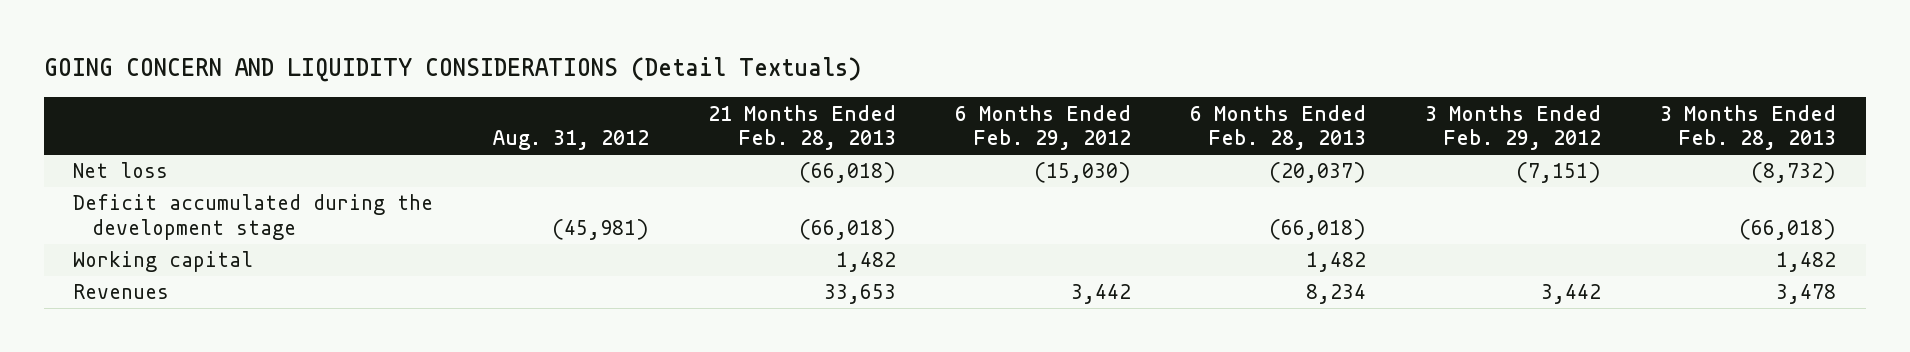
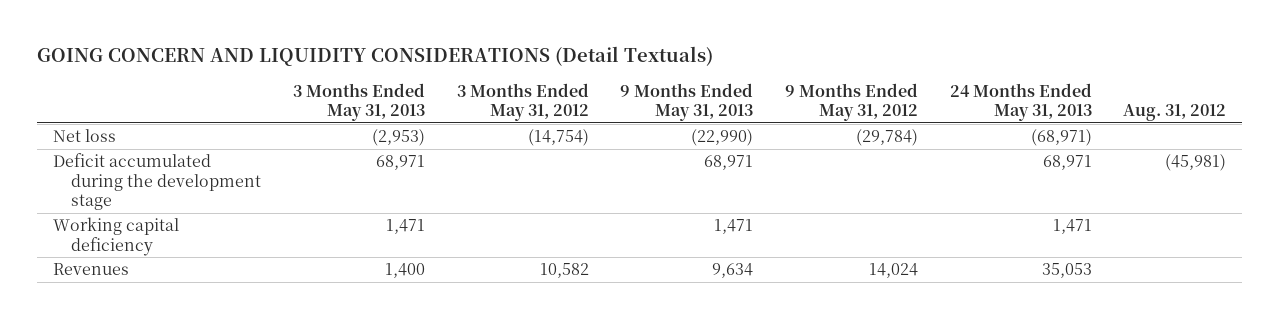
[707,104,896,151] 21 Months Ended Feb. 28, 2013 -> none
[954,104,1131,151] 6 Months Ended Feb. 29, 2012 -> none
[1190,104,1367,151] 6 Months Ended Feb. 28, 2013 -> none
[1425,104,1602,151] 3 Months Ended Feb. 29, 2012 -> none
[1660,104,1837,151] 3 Months Ended Feb. 28, 2013 -> none
none -> [292,82,425,121] 3 Months Ended May 31, 2013
none -> [456,82,589,121] 3 Months Ended May 31, 2012
none -> [620,82,754,121] 9 Months Ended May 31, 2013
none -> [785,82,919,121] 9 Months Ended May 31, 2012
none -> [949,82,1092,121] 24 Months Ended May 31, 2013
[73,251,254,273] Working capital -> [53,217,180,256] Working capital deficiency

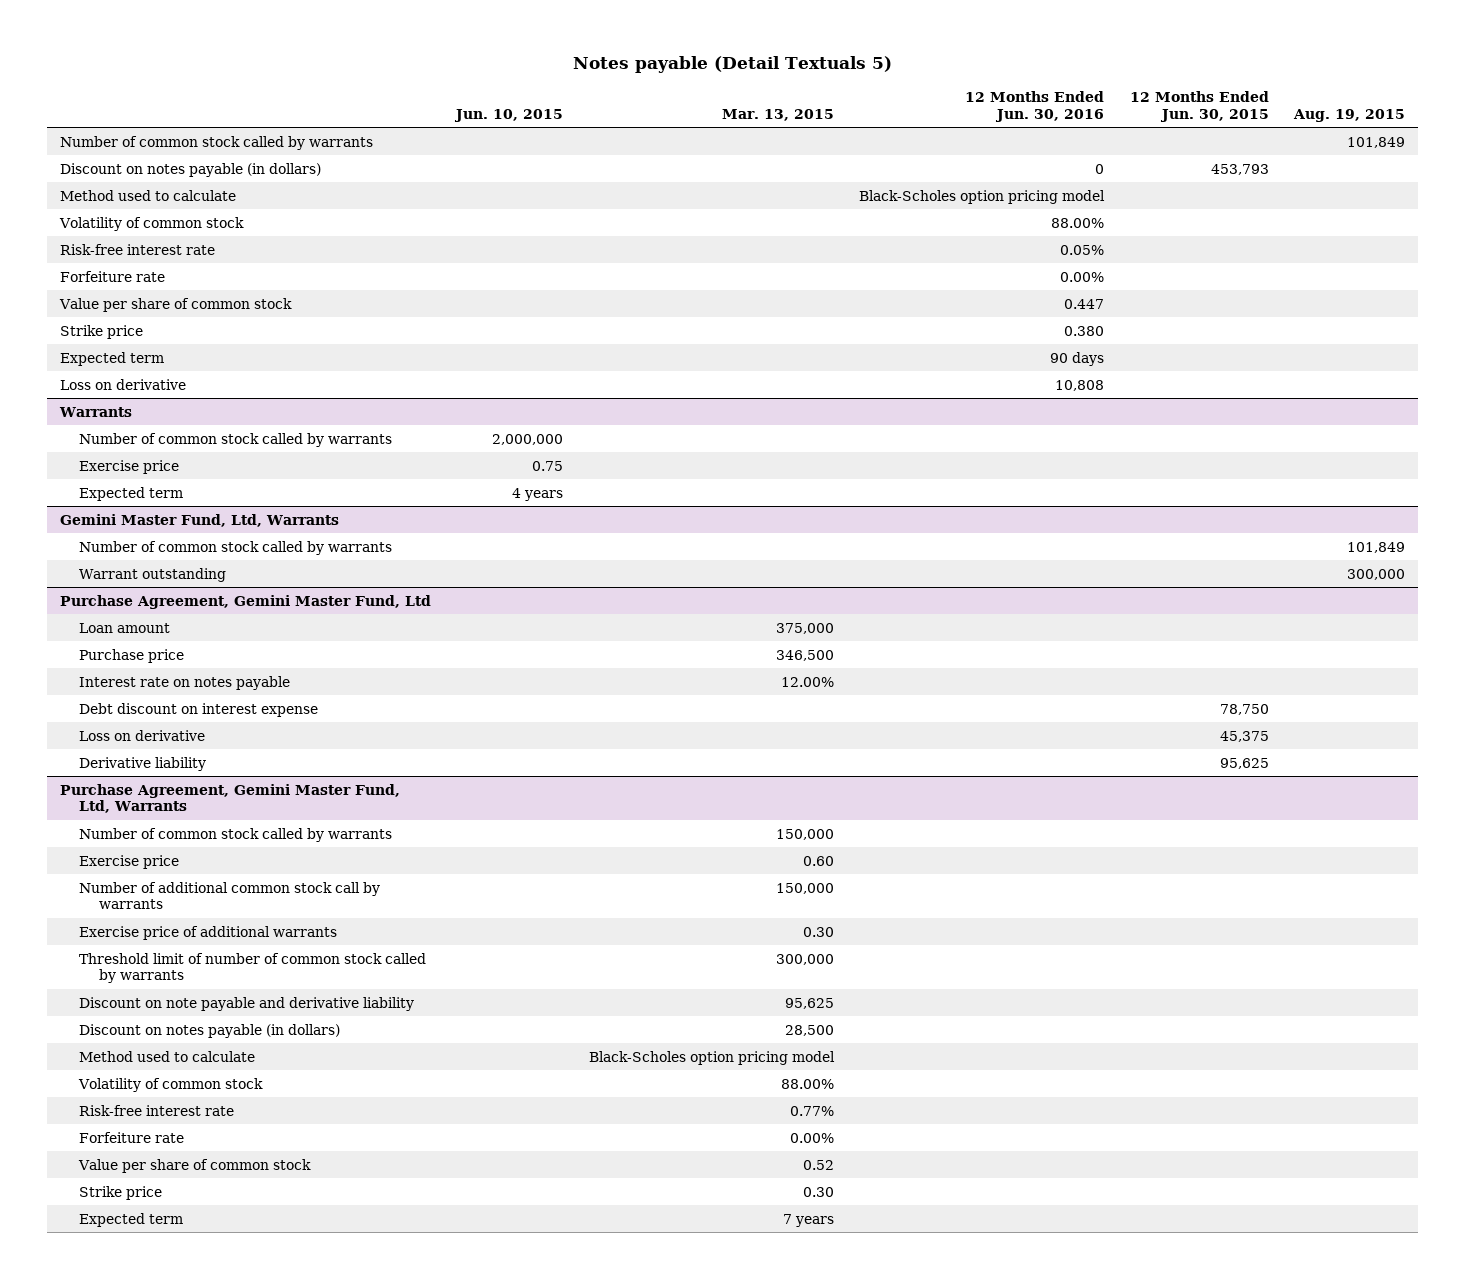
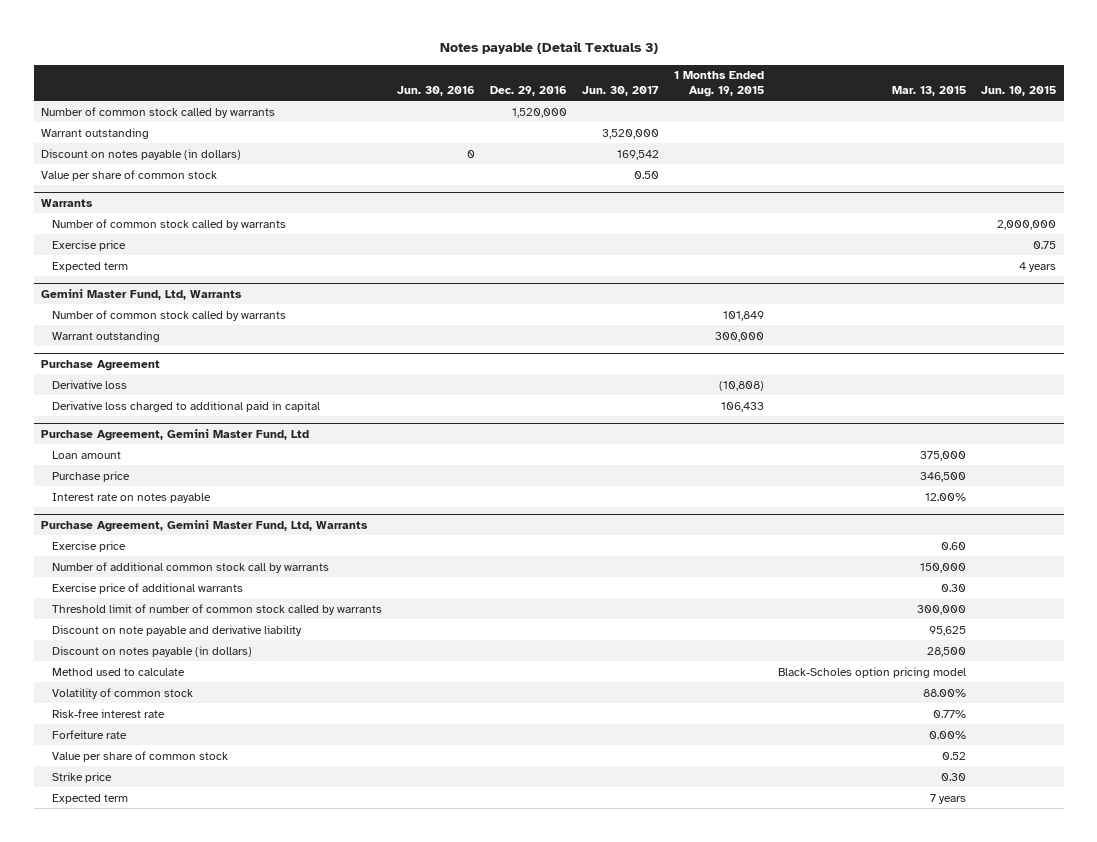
[573,56,893,74] Notes payable (Detail Textuals 5) -> [439,41,658,55] Notes payable (Detail Textuals 3)
[965,90,1105,122] 12 Months Ended Jun. 30, 2016 -> none
[1129,90,1269,122] 12 Months Ended Jun. 30, 2015 -> none
[1293,108,1406,122] Aug. 19, 2015 -> none
none -> [396,86,475,97] Jun. 30, 2016
none -> [489,86,567,97] Dec. 29, 2016
none -> [581,86,659,97] Jun. 30, 2017
none -> [673,71,764,98] 1 Months Ended Aug. 19, 2015
none -> [40,127,149,139] Warrant outstanding
[59,189,236,201] Method used to calculate -> none
[58,216,244,231] Volatility of common stock -> none
[59,243,215,255] Risk-free interest rate -> none
[59,270,165,282] Forfeiture rate -> none
[59,324,143,339] Strike price -> none
[59,351,164,366] Expected term -> none
[59,378,186,390] Loss on derivative -> none
none -> [40,360,160,372] Purchase Agreement
none -> [52,379,128,389] Derivative loss
none -> [52,400,321,412] Derivative loss charged to additional paid in capital
[79,702,319,717] Debt discount on interest expense -> none
[79,729,206,741] Loss on derivative -> none
[79,756,207,771] Derivative liability -> none
[79,827,393,842] Number of common stock called by warrants -> none

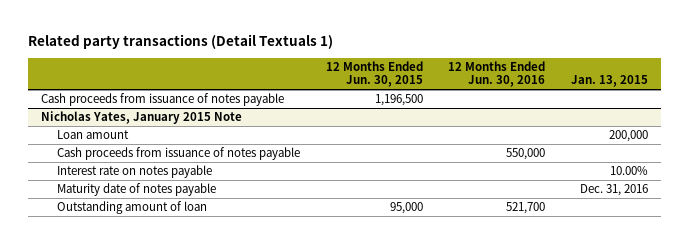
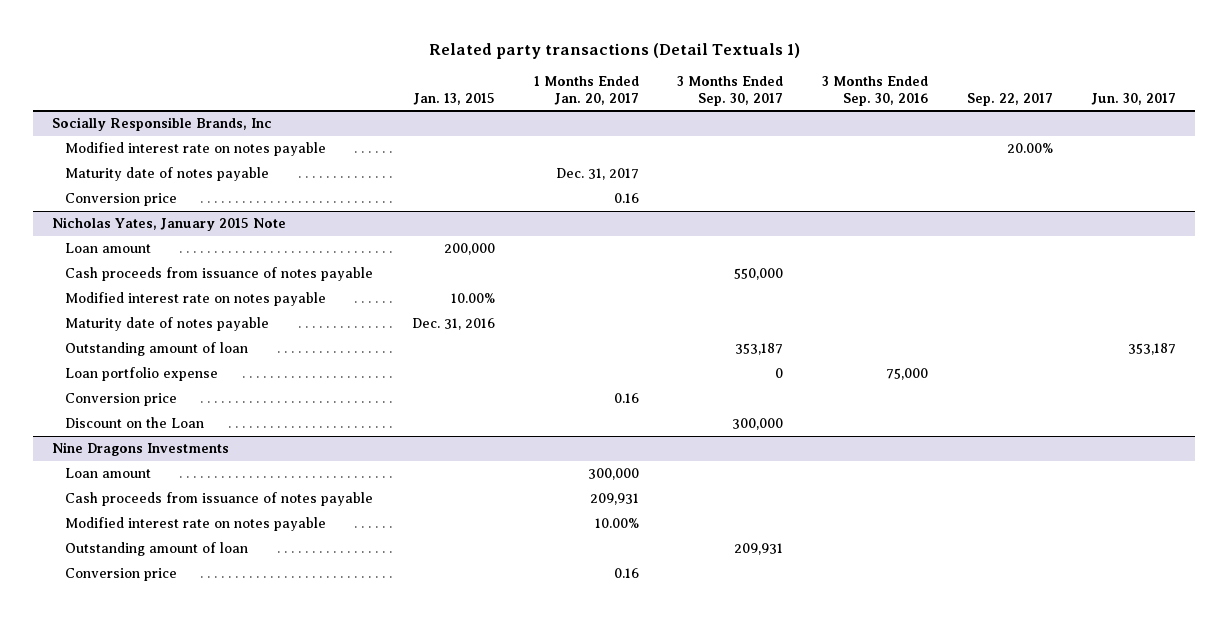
[325,60,423,88] 12 Months Ended Jun. 30, 2015 -> none
[448,60,546,88] 12 Months Ended Jun. 30, 2016 -> none
none -> [533,76,639,105] 1 Months Ended Jan. 20, 2017
none -> [677,76,784,106] 3 Months Ended Sep. 30, 2017
none -> [822,76,929,106] 3 Months Ended Sep. 30, 2016
none -> [967,92,1054,106] Sep. 22, 2017
none -> [1090,92,1176,105] Jun. 30, 2017
[40,93,284,107] Cash proceeds from issuance of notes payable -> none
none -> [52,117,273,132] Socially Responsible Brands, Inc
none -> [64,142,326,157] Modified interest rate on notes payable
none -> [64,167,269,182] Maturity date of notes payable
none -> [64,193,177,207] Conversion price
[56,165,212,179] Interest rate on notes payable -> [64,292,326,307] Modified interest rate on notes payable
none -> [64,367,218,382] Loan portfolio expense
none -> [64,393,177,407] Conversion price
none -> [64,417,204,429] Discount on the Loan
none -> [52,442,230,457] Nine Dragons Investments
none -> [64,468,151,479] Loan amount
none -> [64,492,373,507] Cash proceeds from issuance of notes payable
none -> [64,517,326,532] Modified interest rate on notes payable
none -> [64,542,248,557] Outstanding amount of loan
none -> [64,568,177,582] Conversion price

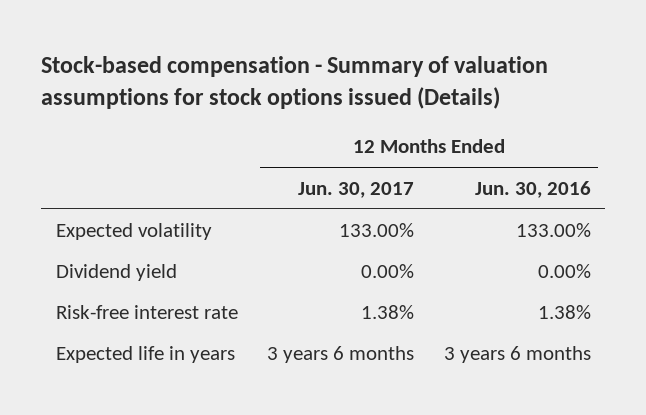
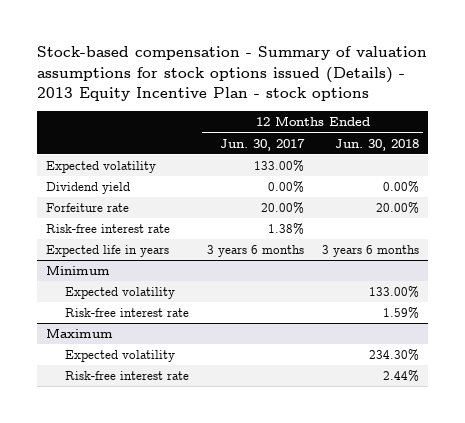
[41,56,549,110] Stock-based compensation - Summary of valuation assumptions for stock options issued (Details) -> [36,46,427,102] Stock-based compensation - Summary of valuation assumptions for stock options issued (Details) - 2013 Equity Incentive Plan - stock options
[474,180,591,198] Jun. 30, 2016 -> none
none -> [334,138,419,151] Jun. 30, 2018
none -> [45,203,129,213] Forfeiture rate
none -> [45,265,110,276] Minimum
none -> [64,287,175,300] Expected volatility
none -> [64,308,189,318] Risk-free interest rate
none -> [45,328,113,339] Maximum
none -> [64,350,175,363] Expected volatility
none -> [64,371,189,381] Risk-free interest rate

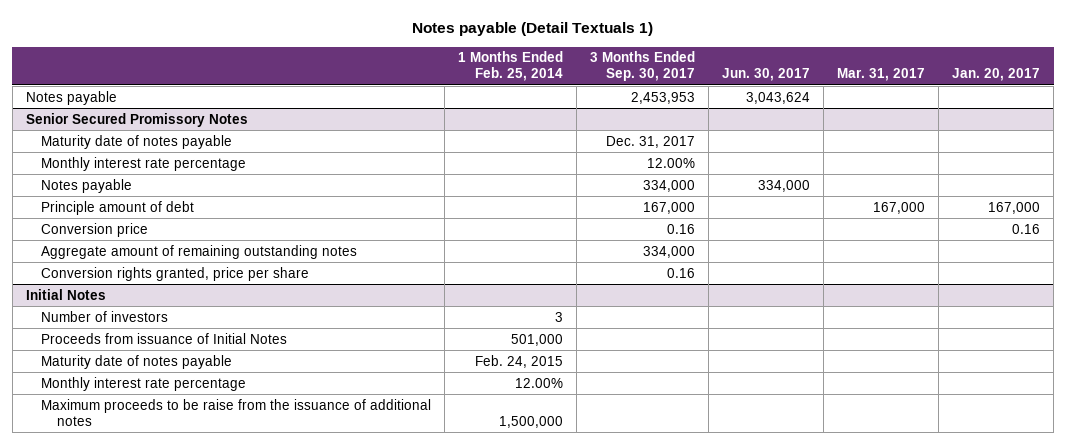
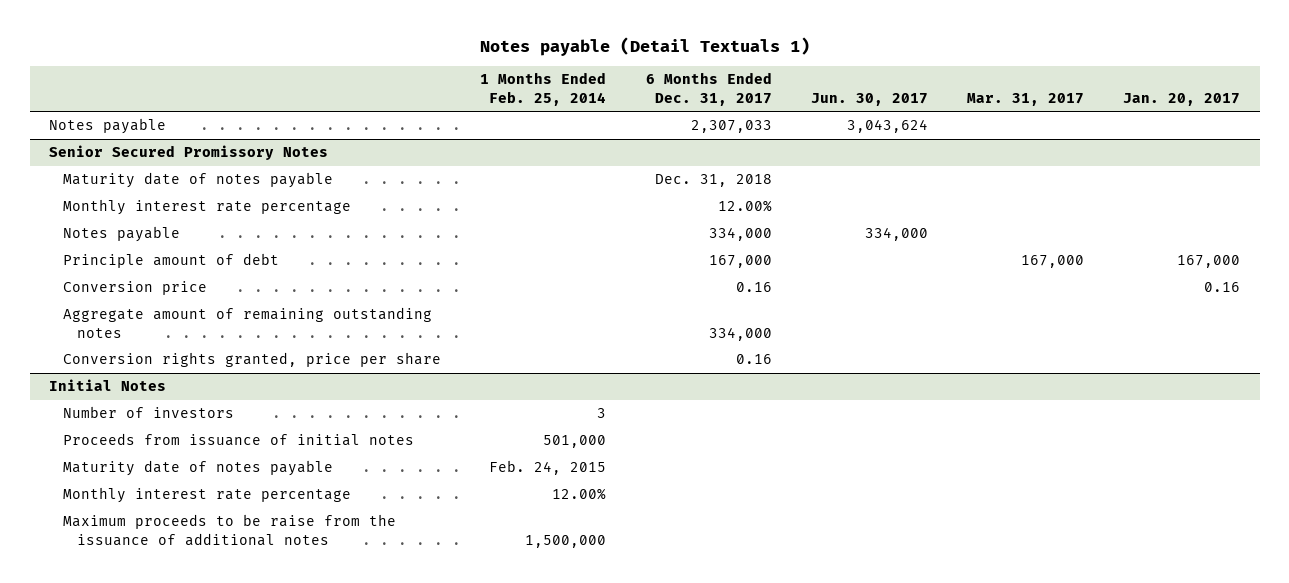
[590,51,696,82] 3 Months Ended Sep. 30, 2017 -> none
none -> [645,72,772,106] 6 Months Ended Dec. 31, 2017
[41,332,288,344] Proceeds from issuance of Initial Notes -> [63,433,415,447] Proceeds from issuance of initial notes

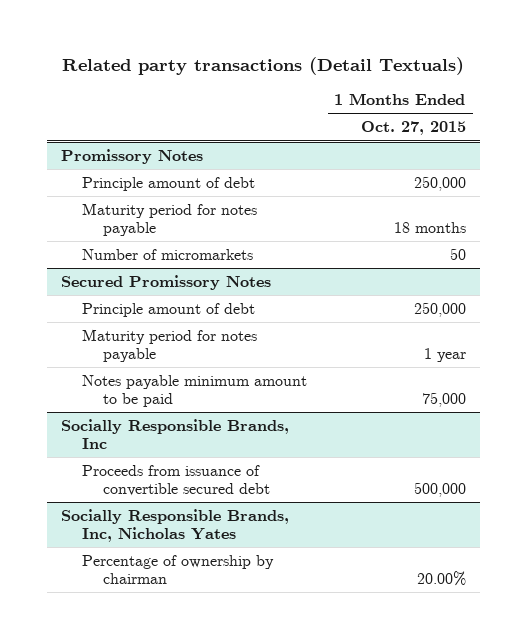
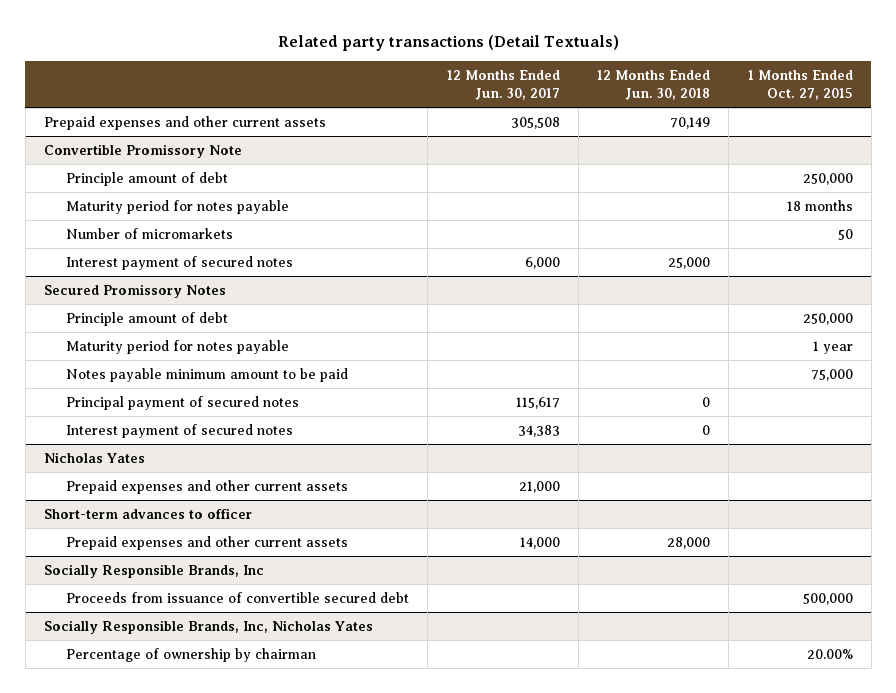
none -> [446,69,560,100] 12 Months Ended Jun. 30, 2017
none -> [597,69,711,100] 12 Months Ended Jun. 30, 2018
none -> [43,115,326,130] Prepaid expenses and other current assets
[61,148,204,164] Promissory Notes -> [43,143,242,158] Convertible Promissory Note
none -> [66,255,294,270] Interest payment of secured notes
none -> [66,395,300,410] Principal payment of secured notes
none -> [66,423,294,438] Interest payment of secured notes
none -> [43,451,145,463] Nicholas Yates
none -> [66,479,349,494] Prepaid expenses and other current assets
none -> [43,507,252,519] Short-term advances to officer
none -> [66,535,349,550] Prepaid expenses and other current assets

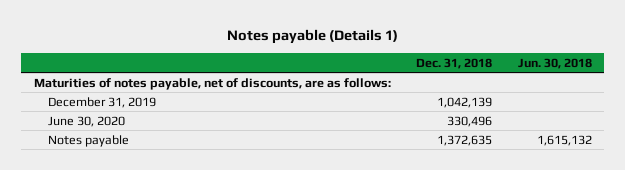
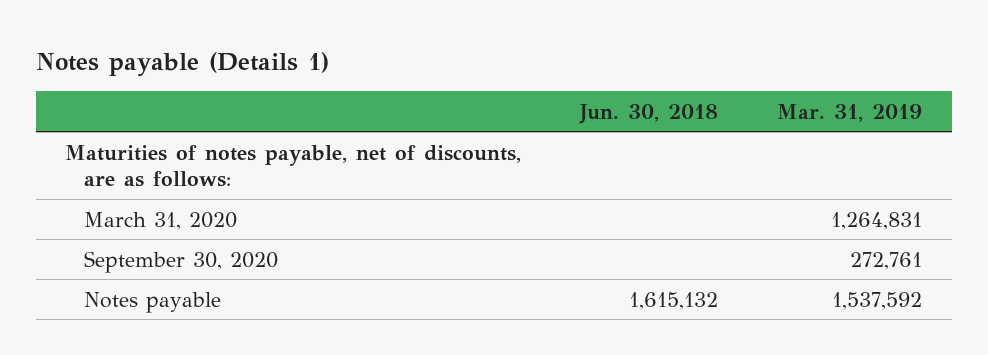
[416,57,493,69] Dec. 31, 2018 -> none
none -> [777,103,923,122] Mar. 31, 2019
[48,96,157,108] December 31, 2019 -> [83,211,237,230] March 31, 2020
[48,115,126,127] June 30, 2020 -> [83,250,278,273] September 30, 2020

